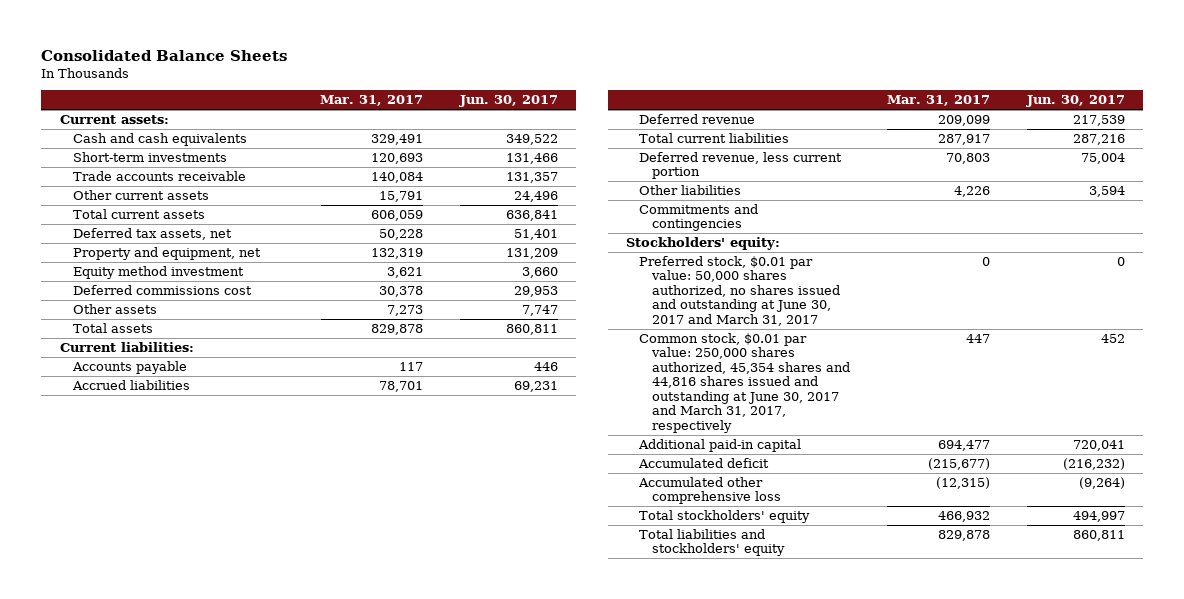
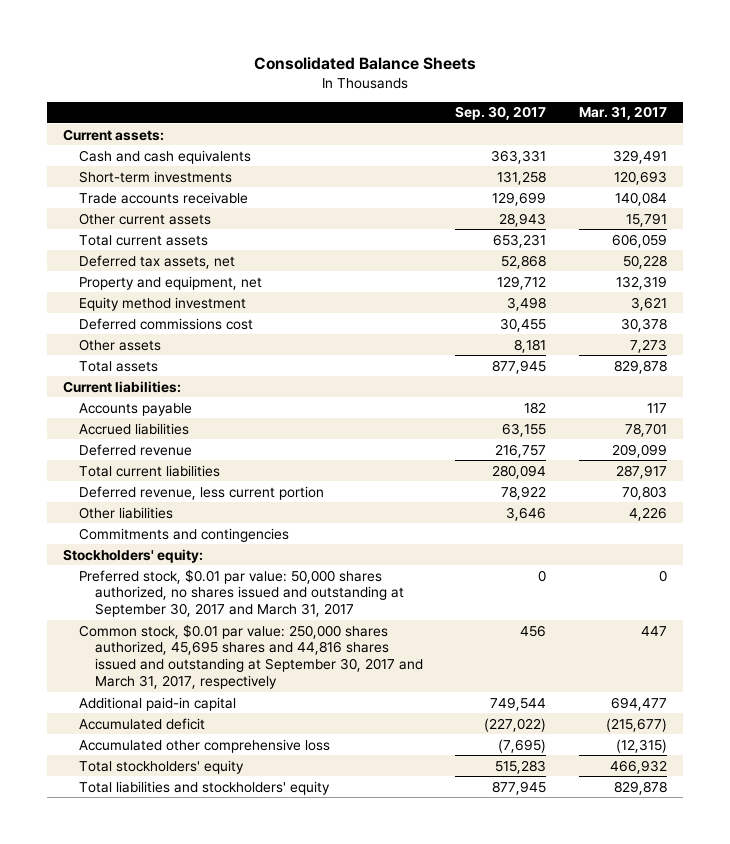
[459,95,559,108] Jun. 30, 2017 -> none
none -> [455,106,547,121] Sep. 30, 2017
[639,256,841,326] Preferred stock, $0.01 par value: 50,000 shares authorized, no shares issued and outstanding at June 30, 2017 and March 31, 2017 -> [78,568,404,618] Preferred stock, $0.01 par value: 50,000 shares authorized, no shares issued and outstanding at September 30, 2017 and March 31, 2017
[639,333,851,433] Common stock, $0.01 par value: 250,000 shares authorized, 45,354 shares and 44,816 shares issued and outstanding at June 30, 2017 and March 31, 2017, respectively -> [78,623,423,690] Common stock, $0.01 par value: 250,000 shares authorized, 45,695 shares and 44,816 shares issued and outstanding at September 30, 2017 and March 31, 2017, respectively

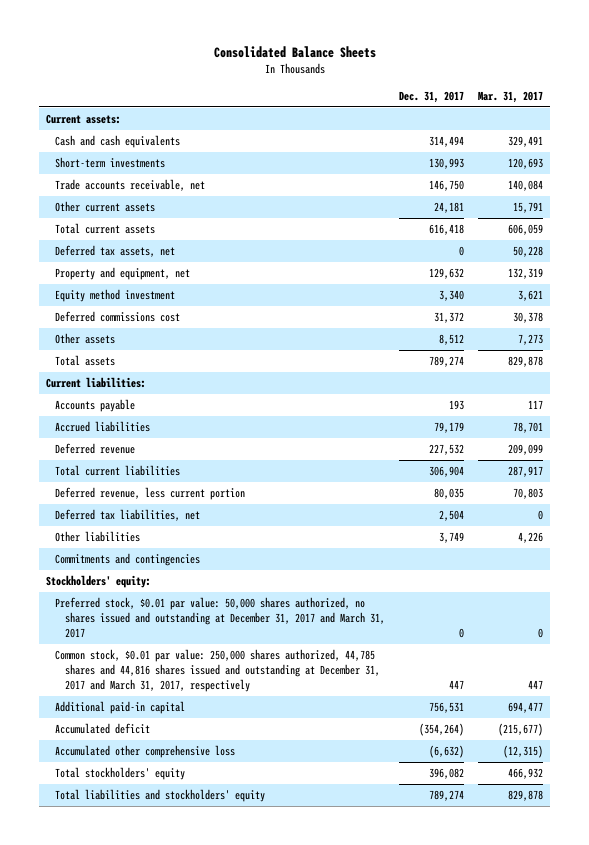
[455,106,547,121] Sep. 30, 2017 -> none
none -> [399,90,465,103] Dec. 31, 2017
[78,191,248,204] Trade accounts receivable -> [55,179,206,192] Trade accounts receivable, net
none -> [55,509,201,522] Deferred tax liabilities, net
[78,568,404,618] Preferred stock, $0.01 par value: 50,000 shares authorized, no shares issued and outstanding at September 30, 2017 and March 31, 2017 -> [55,597,385,639] Preferred stock, $0.01 par value: 50,000 shares authorized, no shares issued and outstanding at December 31, 2017 and March 31, 2017
[78,623,423,690] Common stock, $0.01 par value: 250,000 shares authorized, 45,695 shares and 44,816 shares issued and outstanding at September 30, 2017 and March 31, 2017, respectively -> [55,649,380,693] Common stock, $0.01 par value: 250,000 shares authorized, 44,785 shares and 44,816 shares issued and outstanding at December 31, 2017 and March 31, 2017, respectively

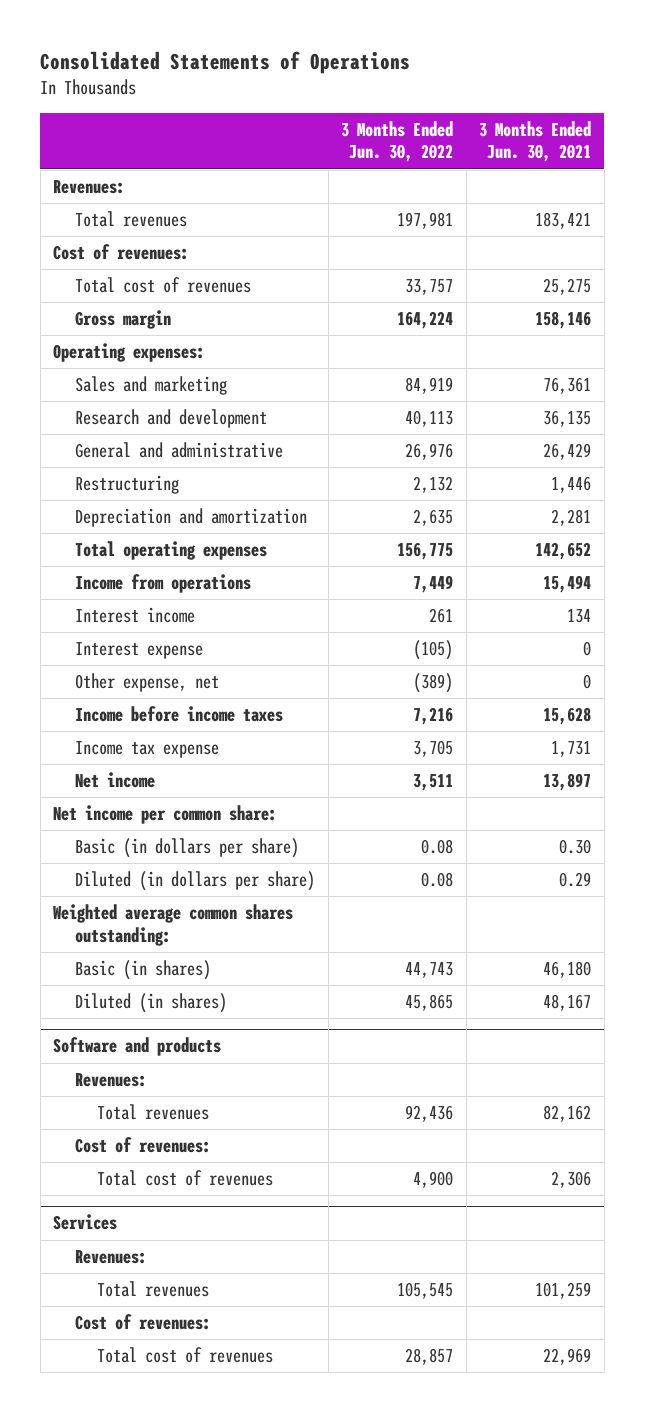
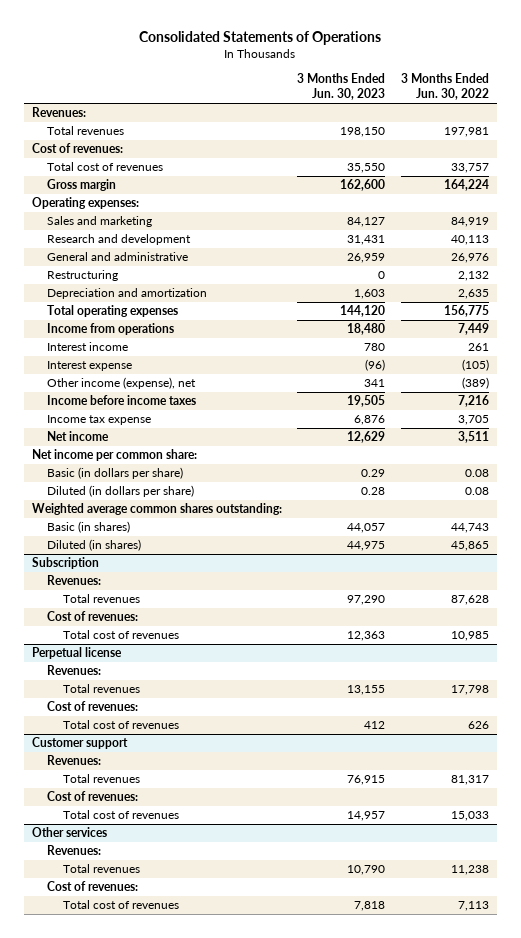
[479,120,592,163] 3 Months Ended Jun. 30, 2021 -> none
none -> [297,73,386,101] 3 Months Ended Jun. 30, 2023
[75,673,220,693] Other expense, net -> [47,377,197,390] Other income (expense), net
[53,1037,222,1057] Software and products -> none
none -> [31,557,99,570] Subscription
[405,1105,454,1123] 92,436 -> [451,595,490,606] 87,628
[53,1214,118,1231] Services -> none
[413,1171,454,1189] 4,900 -> [451,631,490,642] 10,985
none -> [31,647,122,660] Perpetual license
[397,1282,454,1300] 105,545 -> [451,685,490,696] 17,798
[405,1348,454,1366] 28,857 -> [468,721,490,730] 626
none -> [31,737,128,750] Customer support
none -> [47,755,102,766] Revenues:
none -> [63,774,141,784] Total revenues
none -> [47,791,139,802] Cost of revenues:
none -> [63,810,180,820] Total cost of revenues
none -> [31,827,107,838] Other services
none -> [47,845,102,856] Revenues:
none -> [63,864,141,874] Total revenues
none -> [47,881,139,892] Cost of revenues:
none -> [63,900,180,910] Total cost of revenues

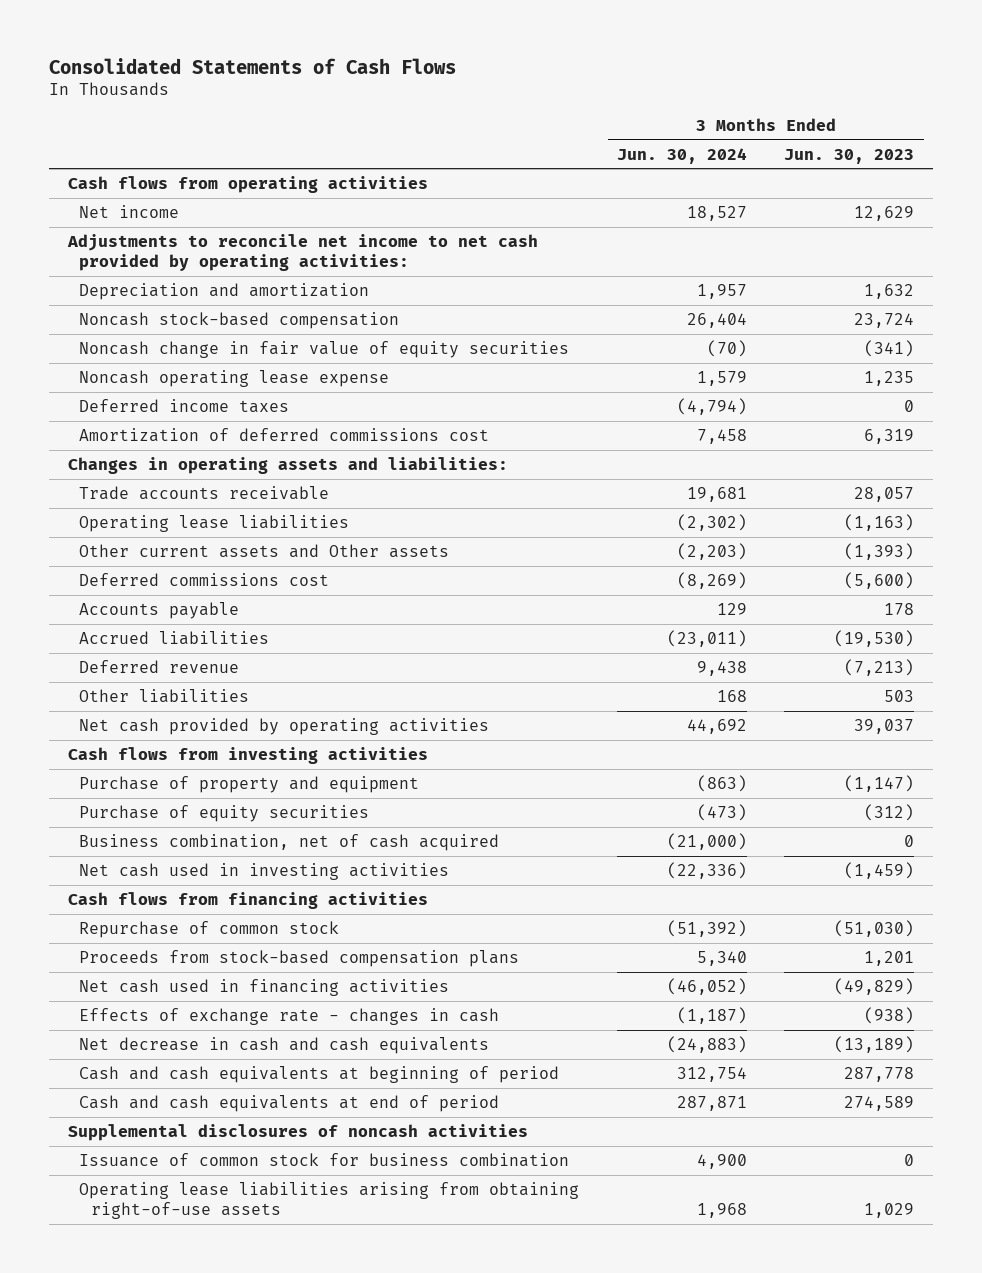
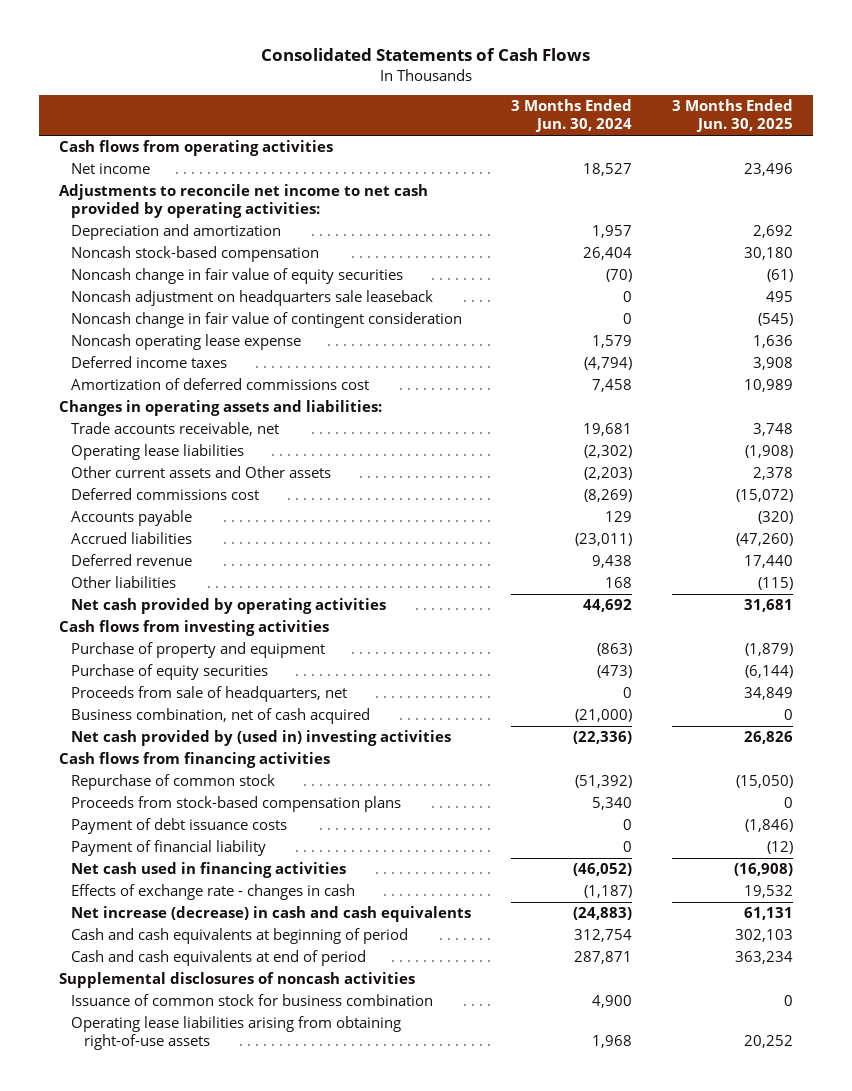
[784,148,915,164] Jun. 30, 2023 -> none
none -> [671,98,793,133] 3 Months Ended Jun. 30, 2025
none -> [71,290,434,307] Noncash adjustment on headquarters sale leaseback
none -> [71,312,463,329] Noncash change in fair value of contingent consideration
[79,485,330,500] Trade accounts receivable -> [71,422,280,437] Trade accounts receivable, net
none -> [71,686,348,703] Proceeds from sale of headquarters, net
[79,862,450,880] Net cash used in investing activities -> [71,730,452,747] Net cash provided by (used in) investing activities
none -> [71,818,288,835] Payment of debt issuance costs
none -> [71,840,267,857] Payment of financial liability
[79,1036,490,1054] Net decrease in cash and cash equivalents -> [71,906,472,923] Net increase (decrease) in cash and cash equivalents

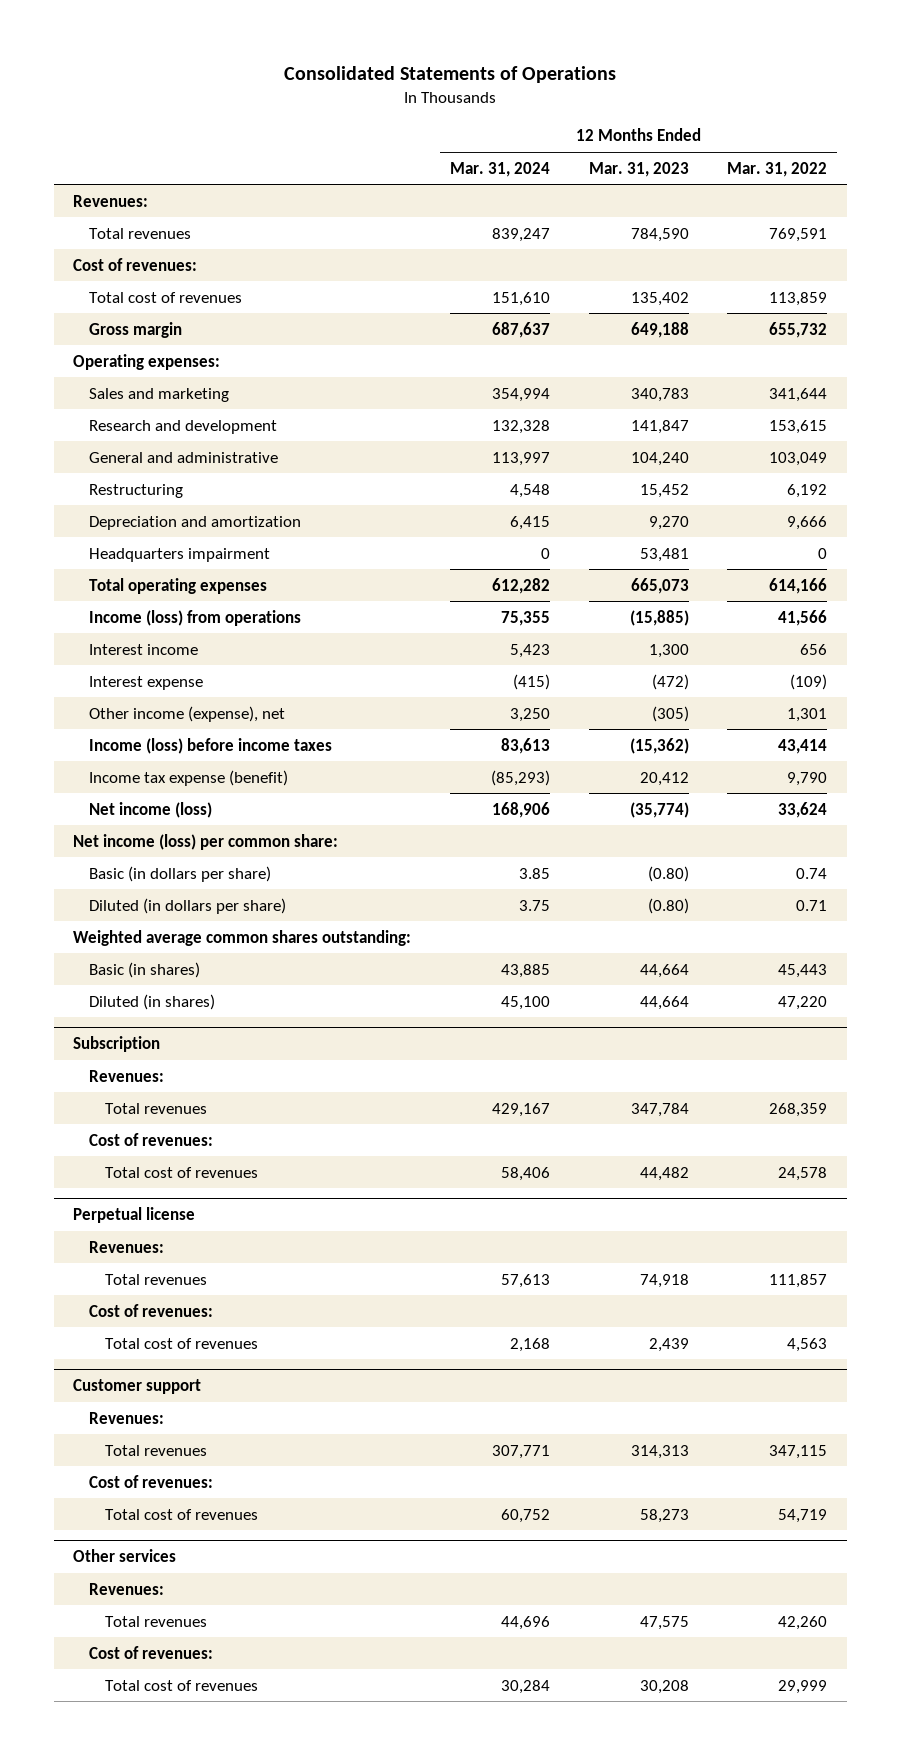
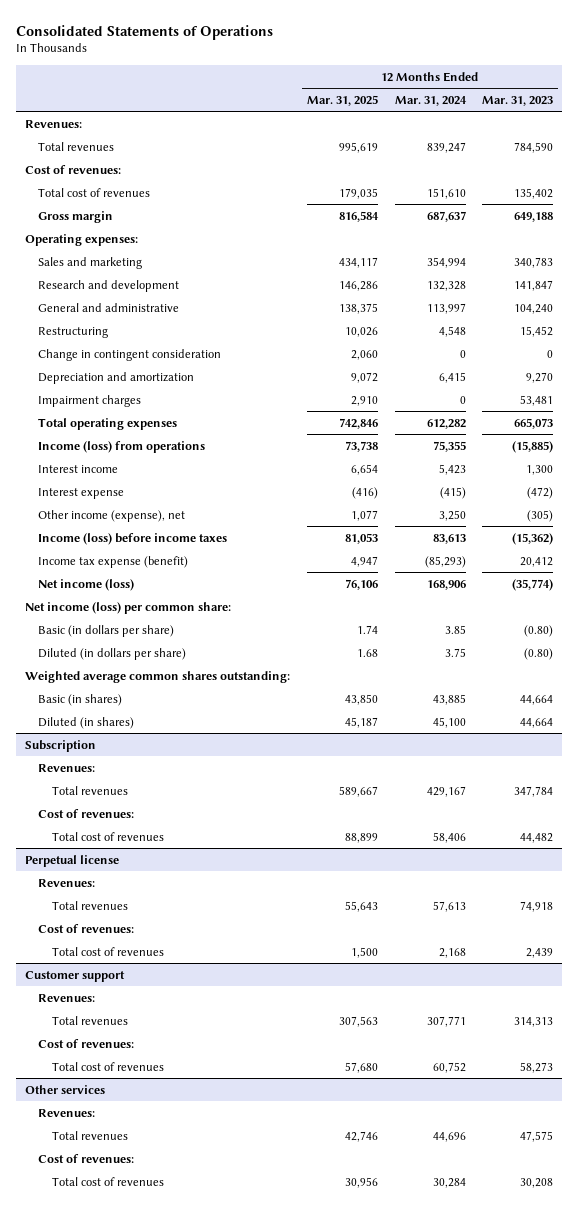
[727,161,828,177] Mar. 31, 2022 -> none
none -> [306,94,378,106] Mar. 31, 2025
none -> [38,348,222,361] Change in contingent consideration
[89,547,271,562] Headquarters impairment -> [38,394,142,407] Impairment charges

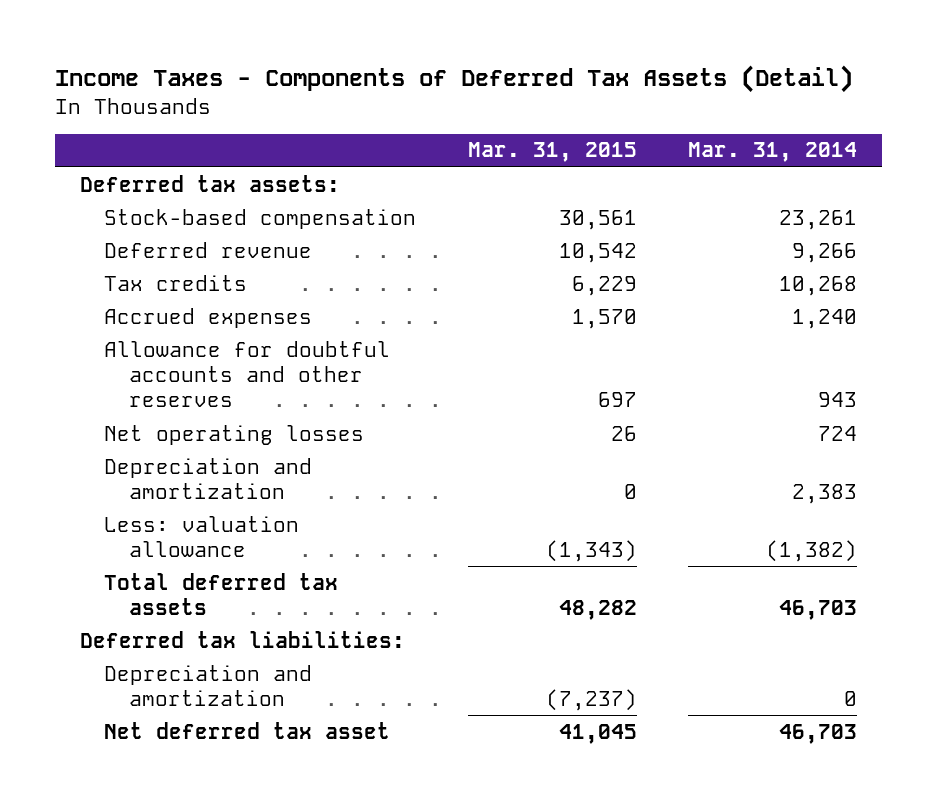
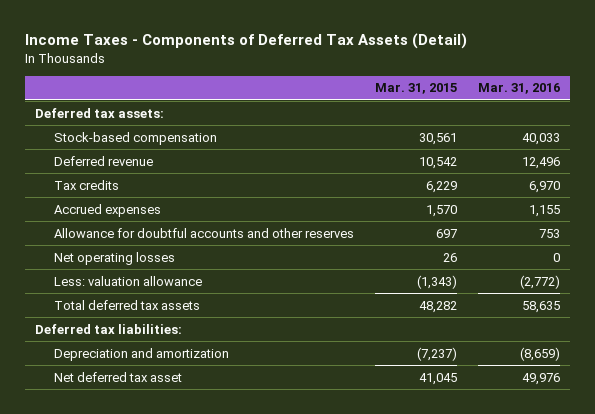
[687,142,857,163] Mar. 31, 2014 -> none
none -> [477,83,560,95] Mar. 31, 2016
[104,457,313,499] Depreciation and amortization -> none

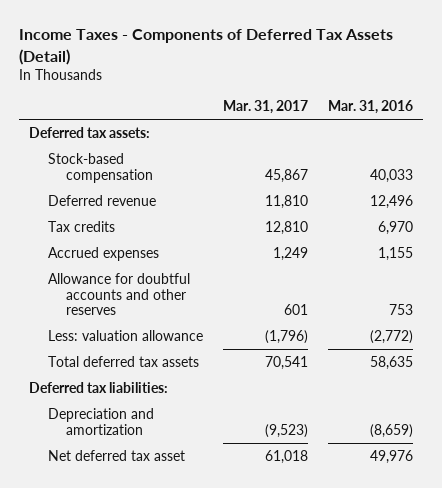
[374,83,457,95] Mar. 31, 2015 -> none
none -> [222,100,308,115] Mar. 31, 2017
[54,251,176,265] Net operating losses -> none

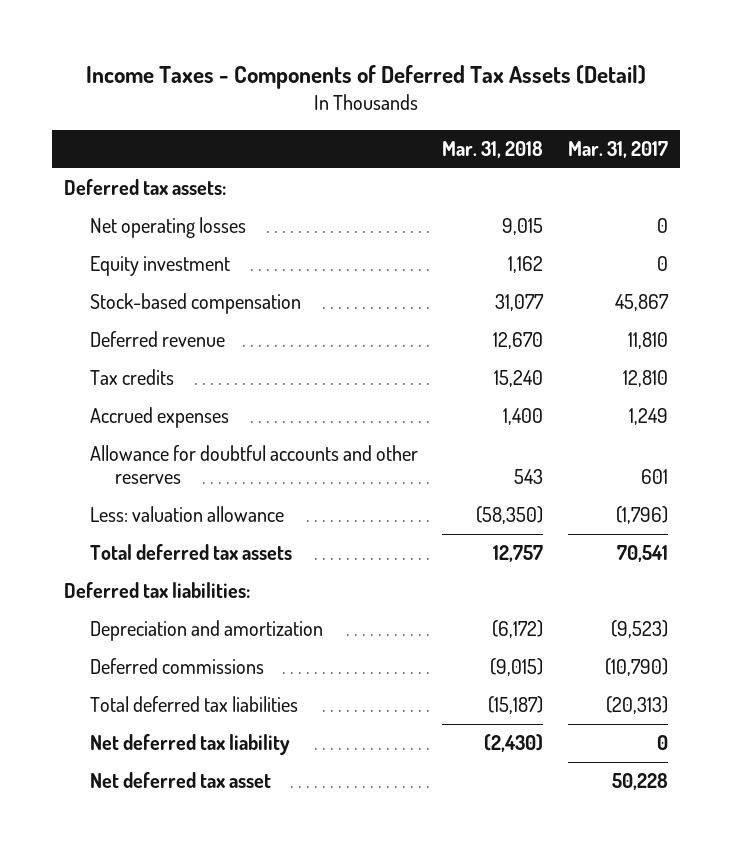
[327,100,413,115] Mar. 31, 2016 -> none
none -> [442,140,544,158] Mar. 31, 2018
none -> [89,217,246,239] Net operating losses
none -> [89,256,230,277] Equity investment
none -> [89,658,264,675] Deferred commissions
none -> [89,696,298,713] Total deferred tax liabilities
none -> [89,734,290,756] Net deferred tax liability
[264,449,308,464] 61,018 -> [611,773,668,791] 50,228

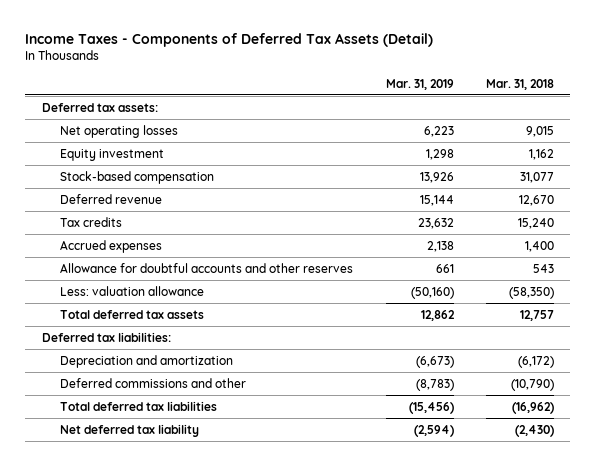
[567,140,668,158] Mar. 31, 2017 -> none
none -> [385,78,454,90] Mar. 31, 2019
[89,658,264,675] Deferred commissions -> [60,377,247,388] Deferred commissions and other
[490,658,544,677] (9,015) -> [510,378,554,391] (10,790)
[488,696,544,715] (15,187) -> [511,401,554,414] (16,962)
[89,772,271,789] Net deferred tax asset -> none

